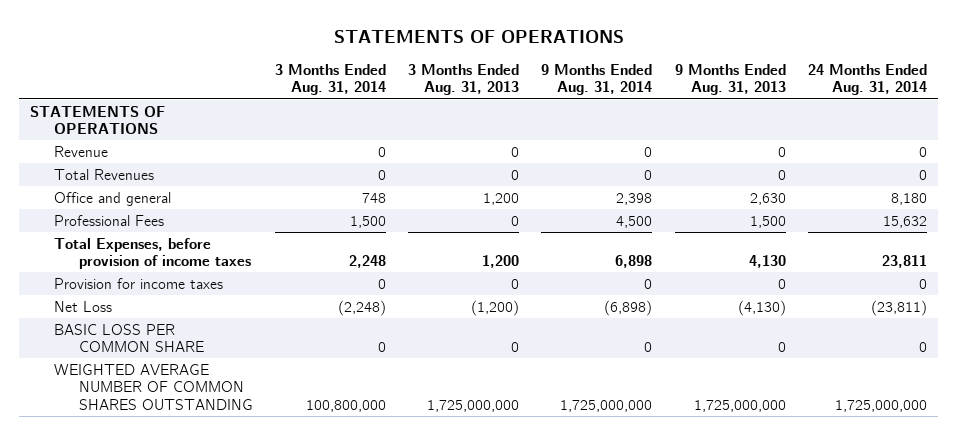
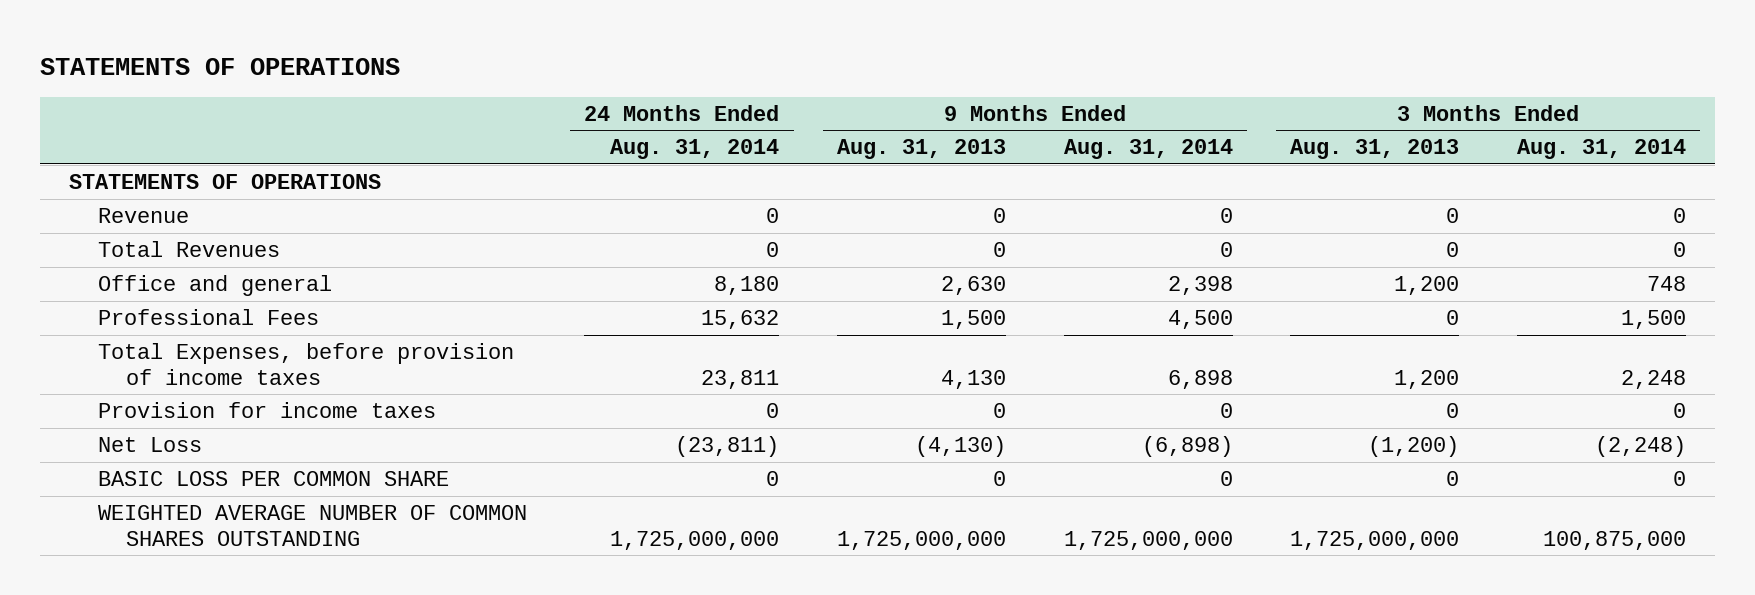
[305,400,386,413] 100,800,000 -> [1543,530,1687,550] 100,875,000

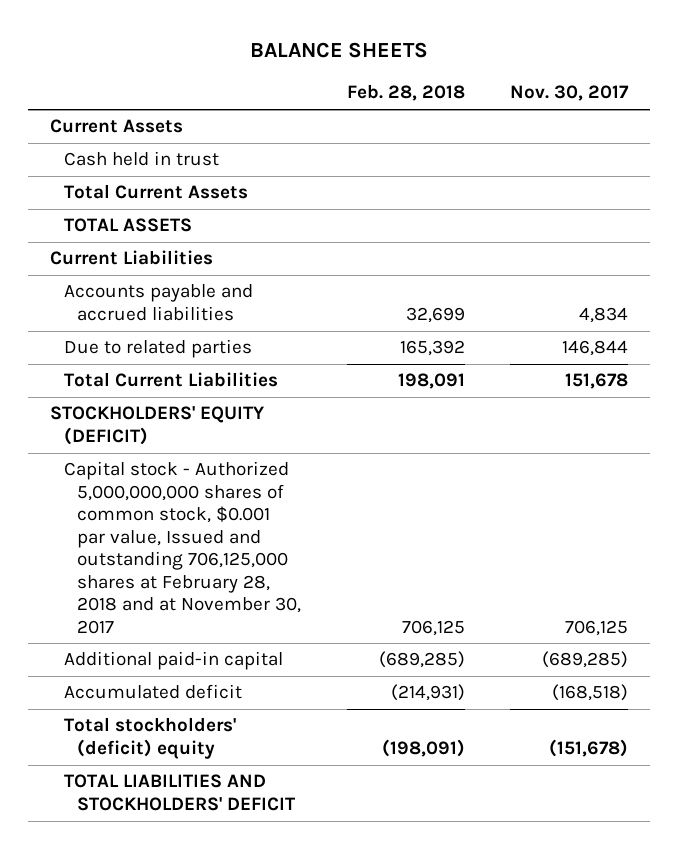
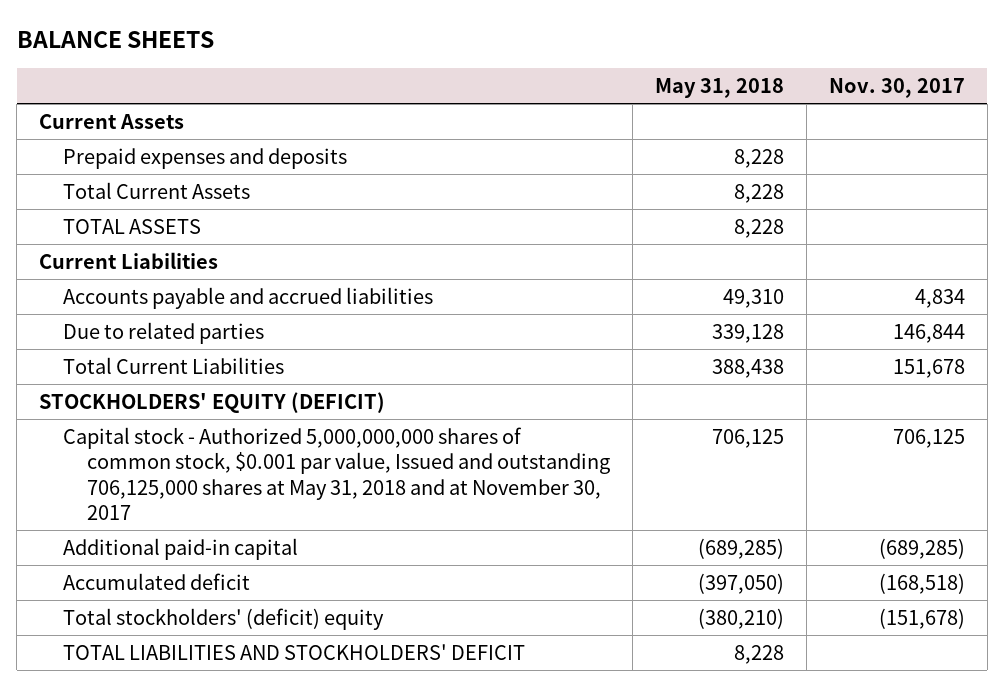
[346,84,465,102] Feb. 28, 2018 -> none
none -> [655,78,785,99] May 31, 2018
[63,151,219,167] Cash held in trust -> none
none -> [63,147,348,169] Prepaid expenses and deposits
[63,461,302,634] Capital stock - Authorized 5,000,000,000 shares of common stock, $0.001 par value, Issued and outstanding 706,125,000 shares at February 28, 2018 and at November 30, 2017 -> [63,426,611,521] Capital stock - Authorized 5,000,000,000 shares of common stock, $0.001 par value, Issued and outstanding 706,125,000 shares at May 31, 2018 and at November 30, 2017

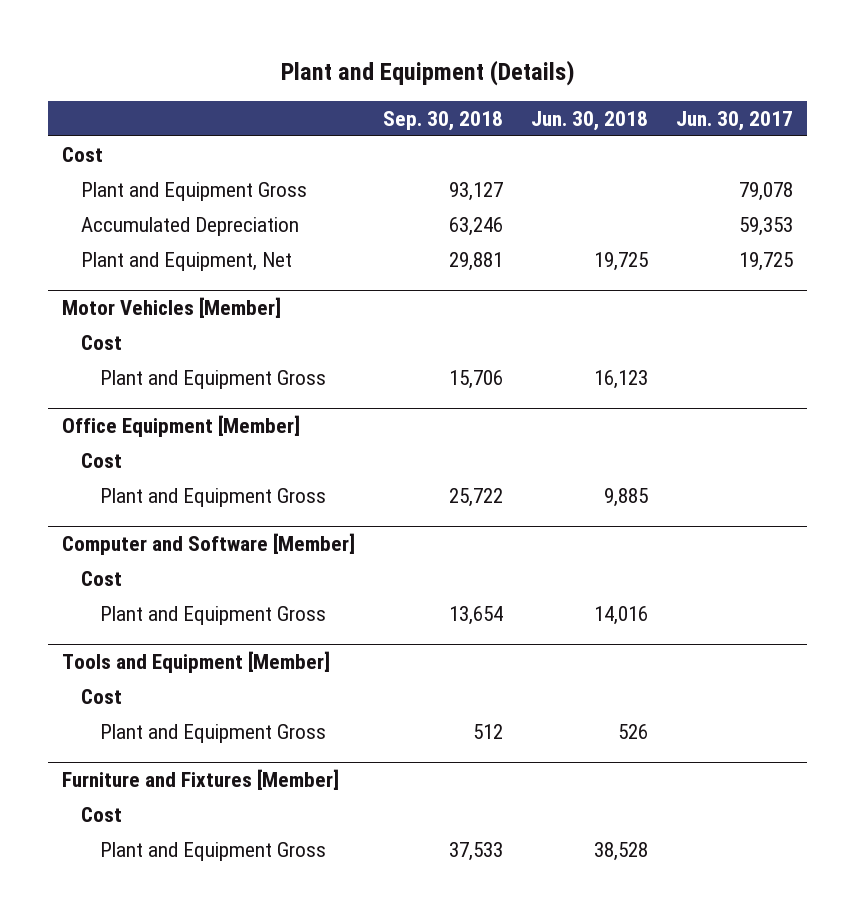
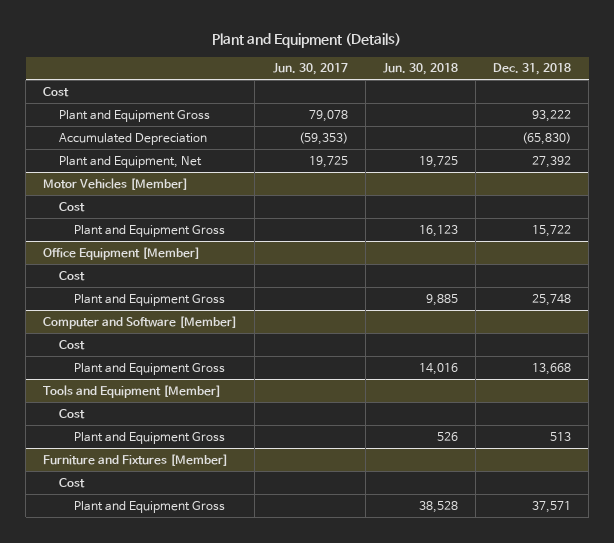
[382,110,503,131] Sep. 30, 2018 -> none
none -> [493,63,572,76] Dec. 31, 2018
[739,216,794,236] 59,353 -> [298,131,348,145] (59,353)

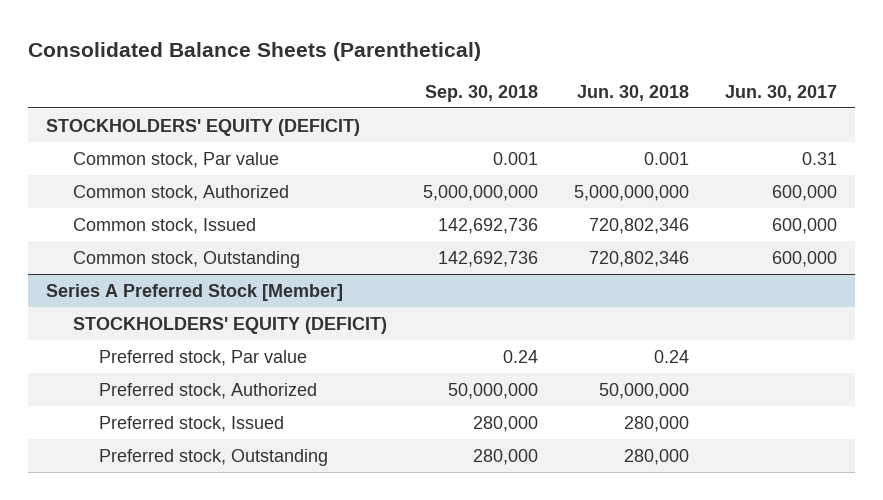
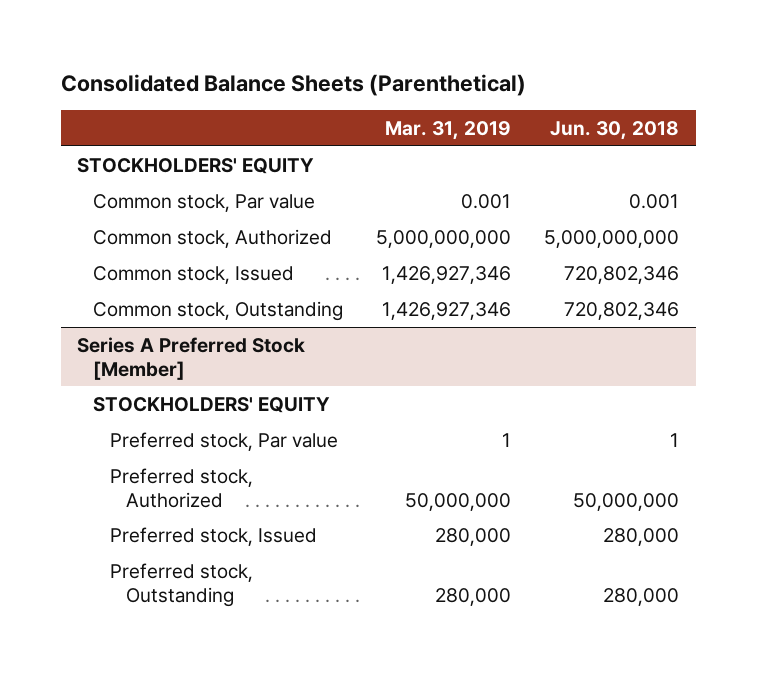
[424,84,538,102] Sep. 30, 2018 -> none
[724,84,837,101] Jun. 30, 2017 -> none
none -> [385,120,512,140] Mar. 31, 2019
[46,118,361,136] STOCKHOLDERS' EQUITY (DEFICIT) -> [77,157,315,174] STOCKHOLDERS' EQUITY
[72,316,387,334] STOCKHOLDERS' EQUITY (DEFICIT) -> [93,396,331,413] STOCKHOLDERS' EQUITY
[653,349,689,363] 0.24 -> [670,432,680,447] 1

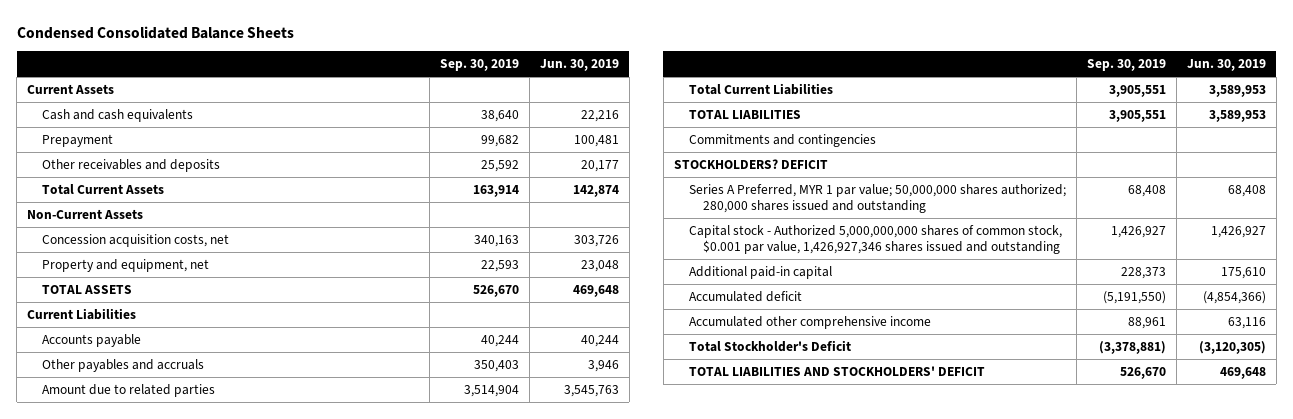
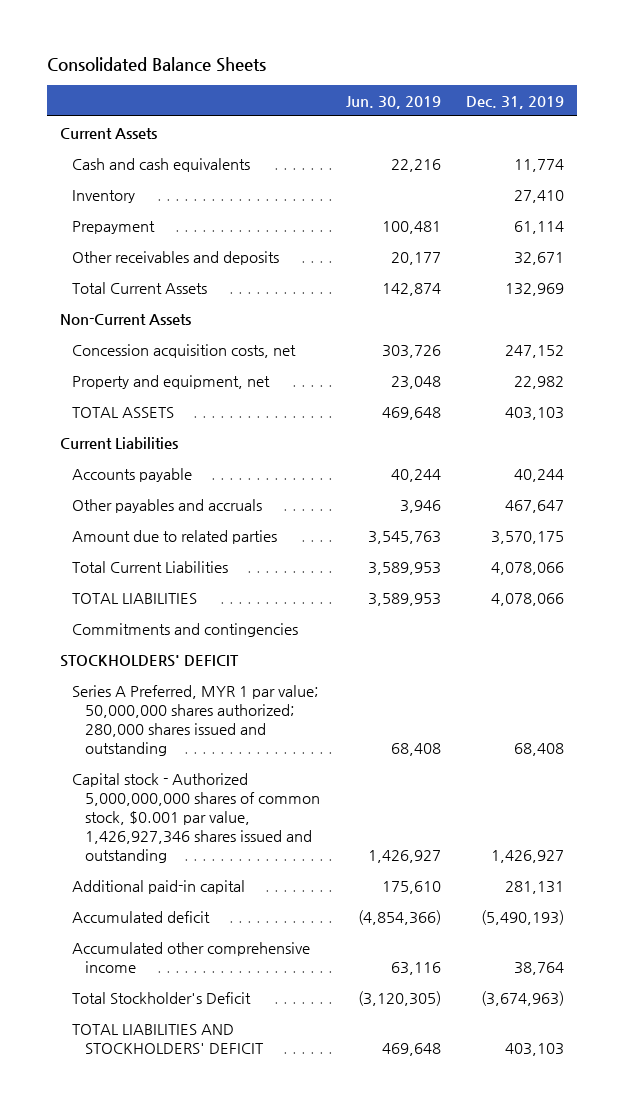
[16,25,294,39] Condensed Consolidated Balance Sheets -> [46,57,266,73] Consolidated Balance Sheets
[439,59,519,72] Sep. 30, 2019 -> none
none -> [466,95,565,109] Dec. 31, 2019
none -> [72,189,136,203] Inventory
[673,159,828,170] STOCKHOLDERS? DEFICIT -> [59,654,239,667] STOCKHOLDERS' DEFICIT

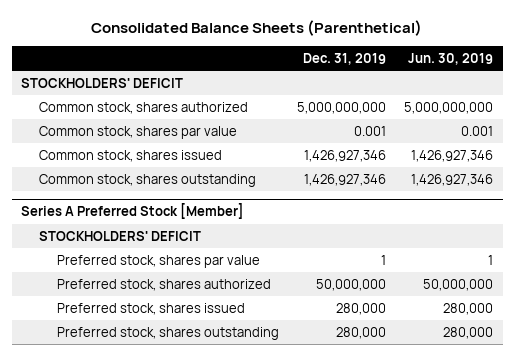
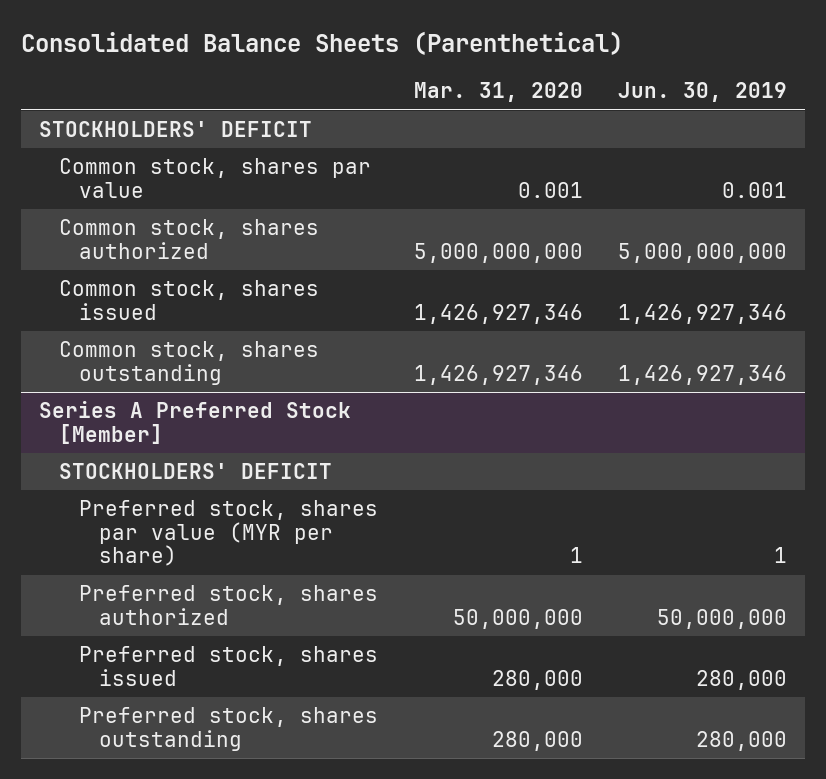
[303,52,387,65] Dec. 31, 2019 -> none
none -> [413,82,583,103] Mar. 31, 2020
[39,101,249,114] Common stock, shares authorized -> [58,219,319,259] Common stock, shares authorized
[56,254,260,268] Preferred stock, shares par value -> [78,500,378,567] Preferred stock, shares par value (MYR per share)

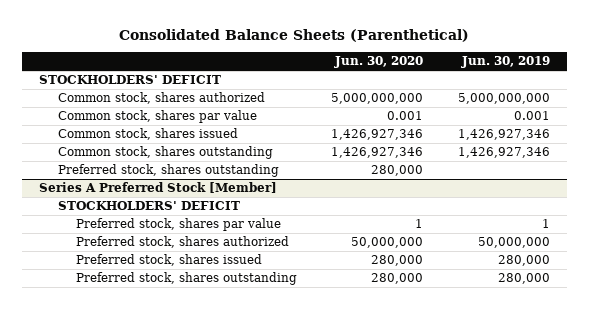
[413,82,583,103] Mar. 31, 2020 -> none
none -> [334,56,424,69] Jun. 30, 2020
[58,158,371,198] Common stock, shares par value -> [57,110,257,124] Common stock, shares par value
none -> [57,164,279,178] Preferred stock, shares outstanding
[78,500,378,567] Preferred stock, shares par value (MYR per share) -> [76,218,282,232] Preferred stock, shares par value

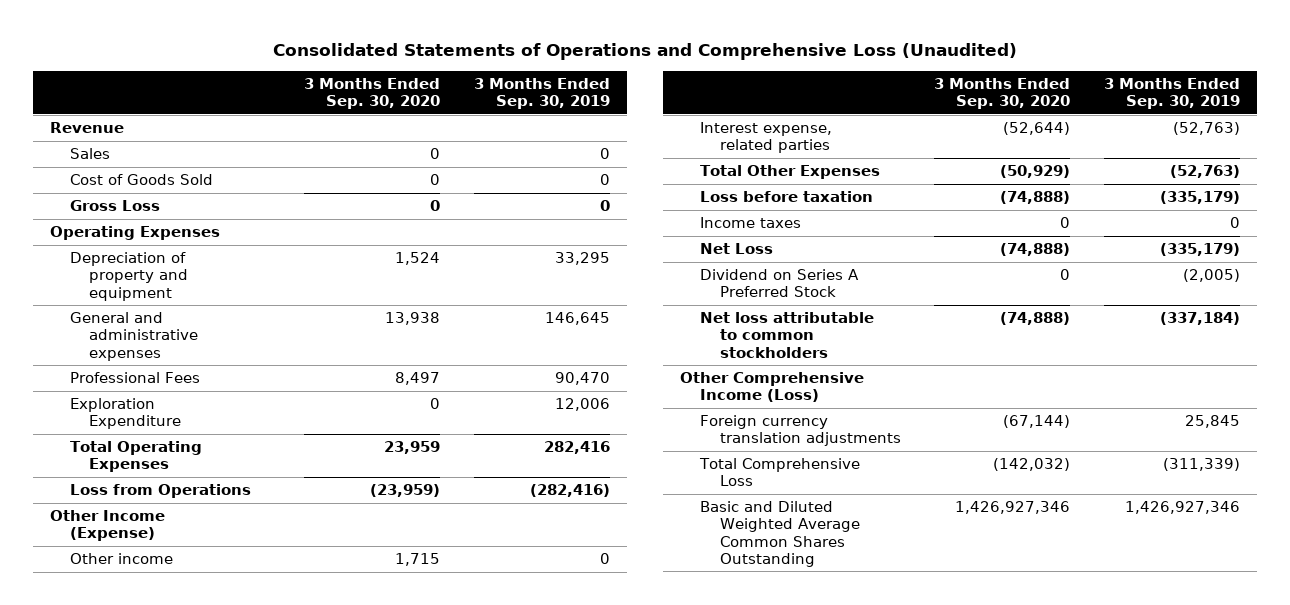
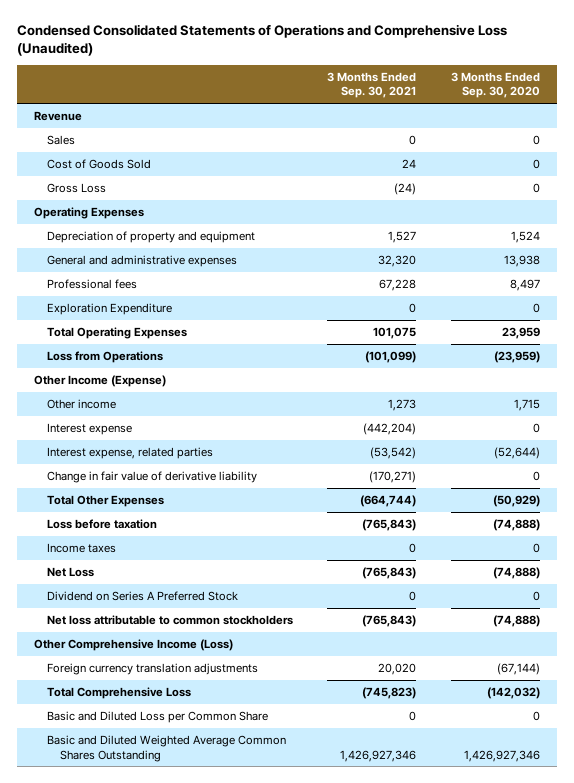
[272,43,1017,61] Consolidated Statements of Operations and Comprehensive Loss (Unaudited) -> [16,23,507,56] Condensed Consolidated Statements of Operations and Comprehensive Loss (Unaudited)
[473,78,610,110] 3 Months Ended Sep. 30, 2019 -> none
none -> [327,71,417,99] 3 Months Ended Sep. 30, 2021
[69,372,200,384] Professional Fees -> [46,278,137,289] Professional fees
none -> [46,422,132,435] Interest expense
none -> [46,470,257,483] Change in fair value of derivative liability
none -> [46,710,268,723] Basic and Diluted Loss per Common Share

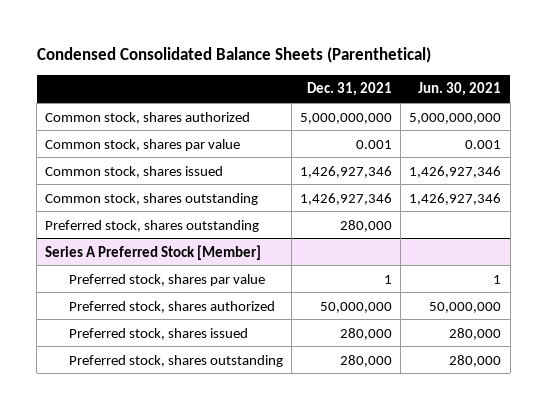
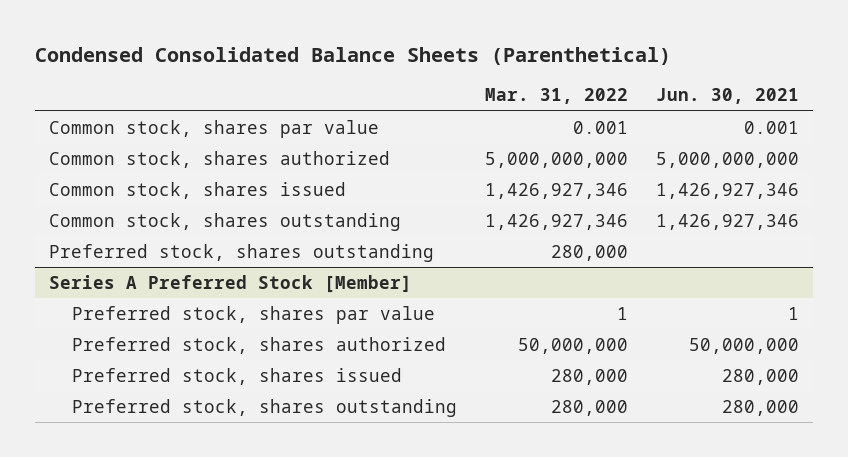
[307,82,393,97] Dec. 31, 2021 -> none
none -> [484,88,628,105] Mar. 31, 2022
[45,111,251,124] Common stock, shares authorized -> [48,151,390,169] Common stock, shares authorized

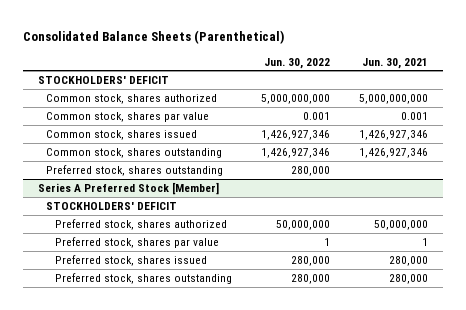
[34,46,671,65] Condensed Consolidated Balance Sheets (Parenthetical) -> [23,29,285,44] Consolidated Balance Sheets (Parenthetical)
[484,88,628,105] Mar. 31, 2022 -> none
none -> [263,57,330,69] Jun. 30, 2022
none -> [37,76,169,85] STOCKHOLDERS' DEFICIT
[48,120,379,139] Common stock, shares par value -> [46,112,210,123] Common stock, shares par value
none -> [46,202,178,211] STOCKHOLDERS' DEFICIT
[71,306,435,325] Preferred stock, shares par value -> [54,237,219,249] Preferred stock, shares par value

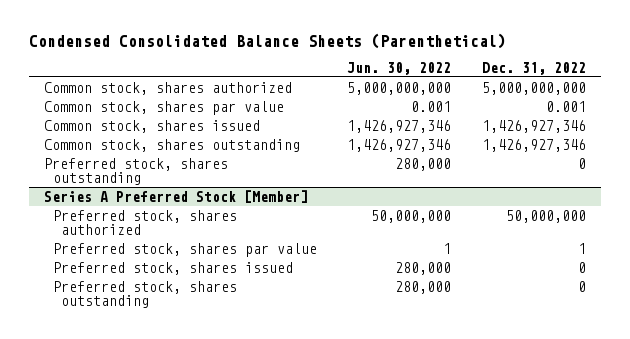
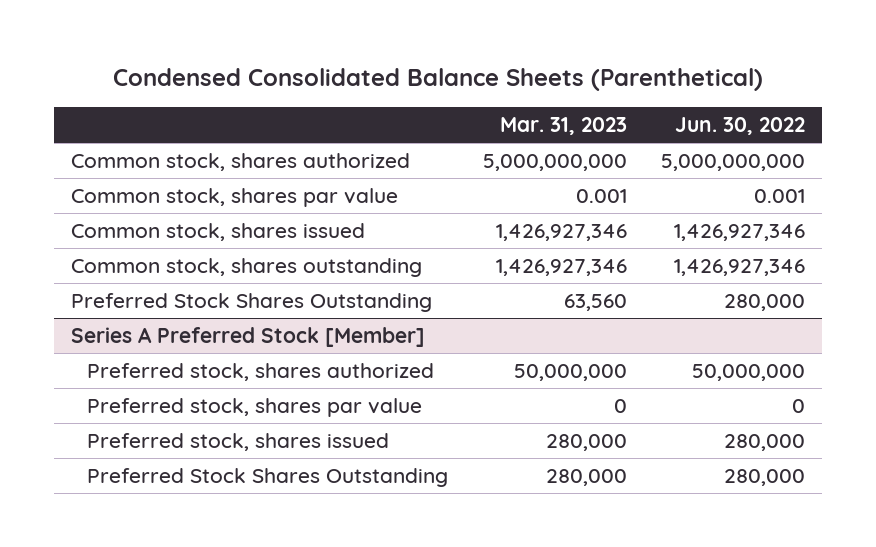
[481,61,586,75] Dec. 31, 2022 -> none
none -> [499,117,627,136] Mar. 31, 2023
[44,157,229,185] Preferred stock, shares outstanding -> [71,292,433,312] Preferred Stock Shares Outstanding
[443,242,452,254] 1 -> [791,398,805,413] 0
[52,280,237,308] Preferred stock, shares outstanding -> [87,467,449,487] Preferred Stock Shares Outstanding

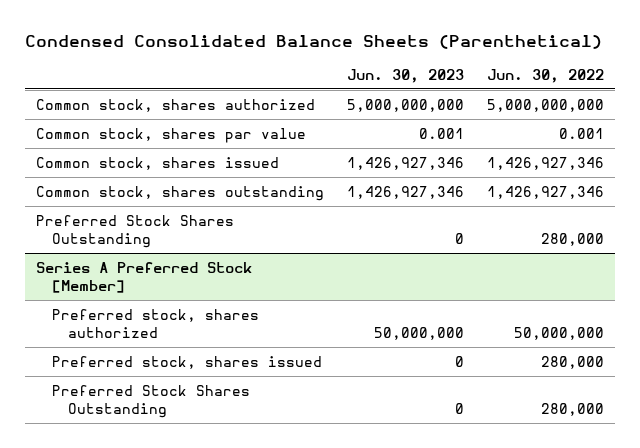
[499,117,627,136] Mar. 31, 2023 -> none
none -> [347,69,465,84] Jun. 30, 2023
[87,397,423,417] Preferred stock, shares par value -> none

